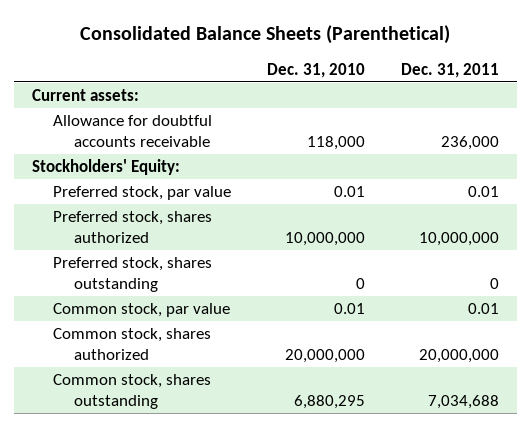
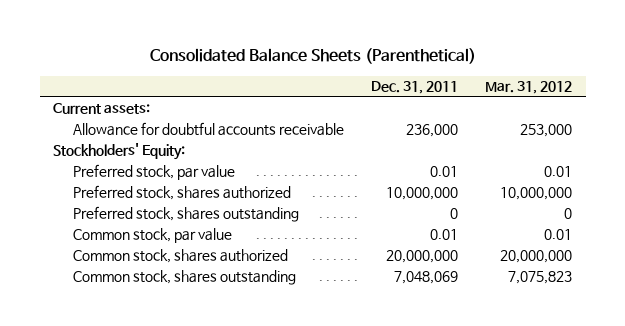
[266,62,365,78] Dec. 31, 2010 -> none
none -> [485,81,573,95] Mar. 31, 2012
[428,394,500,409] 7,034,688 -> [394,270,459,284] 7,048,069

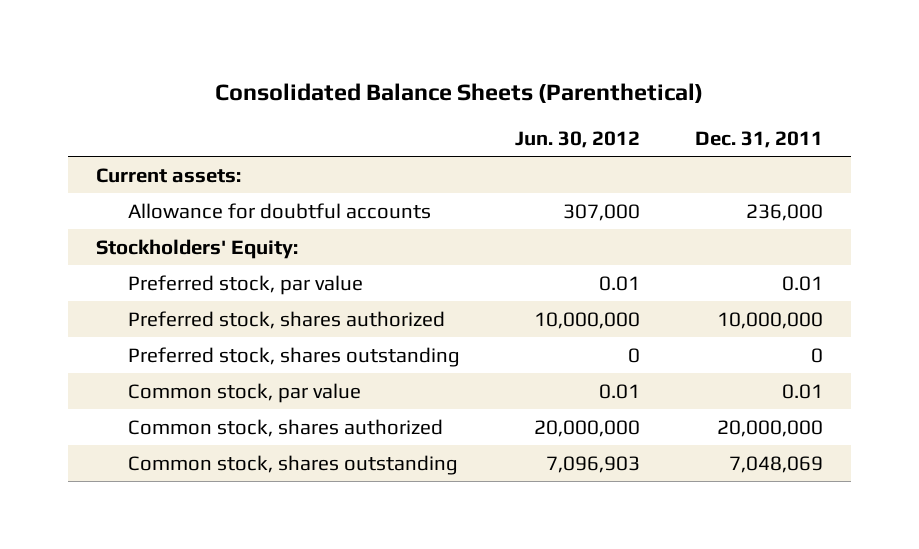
[485,81,573,95] Mar. 31, 2012 -> none
none -> [514,130,640,148] Jun. 30, 2012
[73,121,345,136] Allowance for doubtful accounts receivable -> [127,202,431,219] Allowance for doubtful accounts

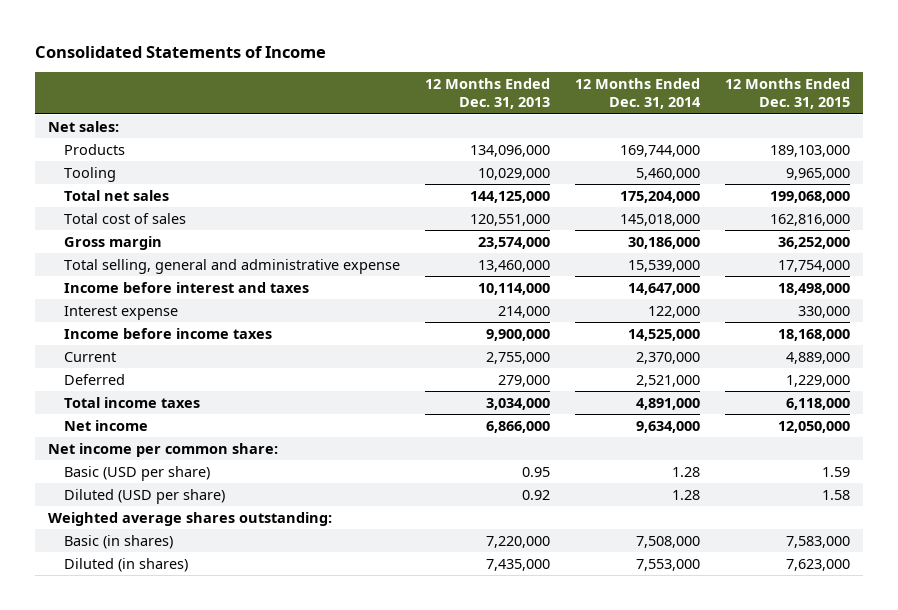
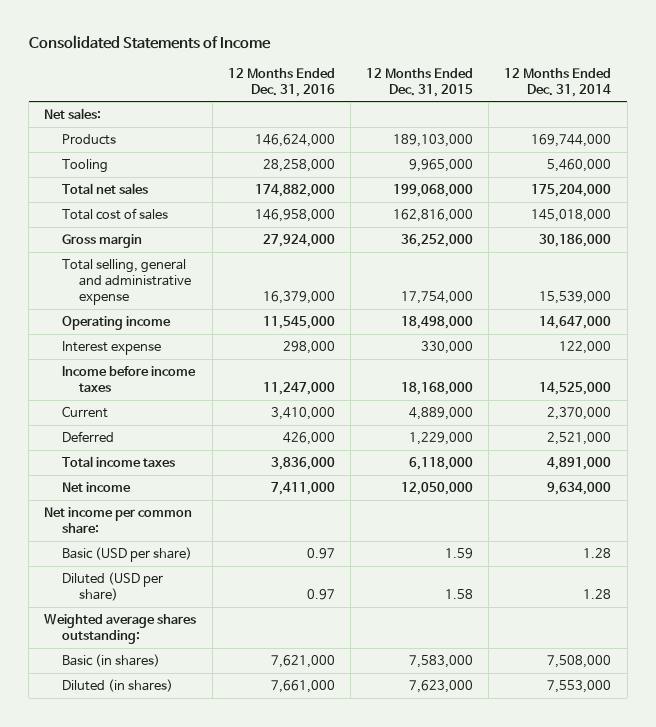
[424,78,550,110] 12 Months Ended Dec. 31, 2013 -> none
none -> [227,67,335,97] 12 Months Ended Dec. 31, 2016
[63,281,309,293] Income before interest and taxes -> [61,315,171,330] Operating income

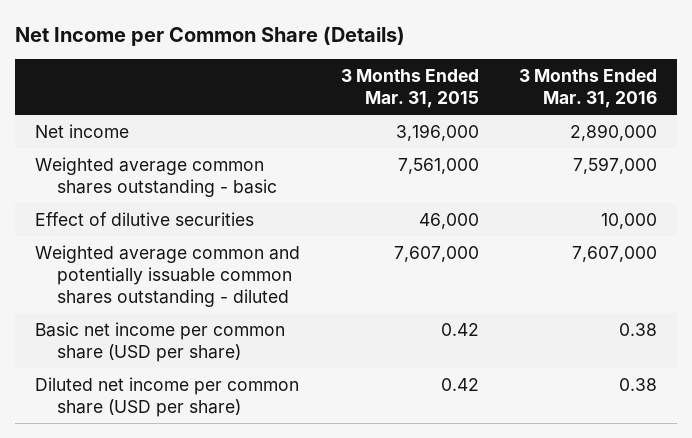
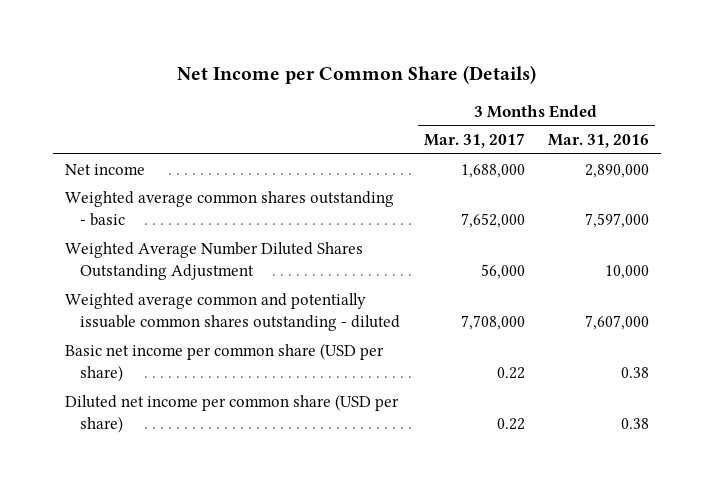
[340,69,479,109] 3 Months Ended Mar. 31, 2015 -> none
none -> [423,133,525,149] Mar. 31, 2017
[35,211,255,226] Effect of dilutive securities -> none
none -> [65,241,364,281] Weighted Average Number Diluted Shares Outstanding Adjustment

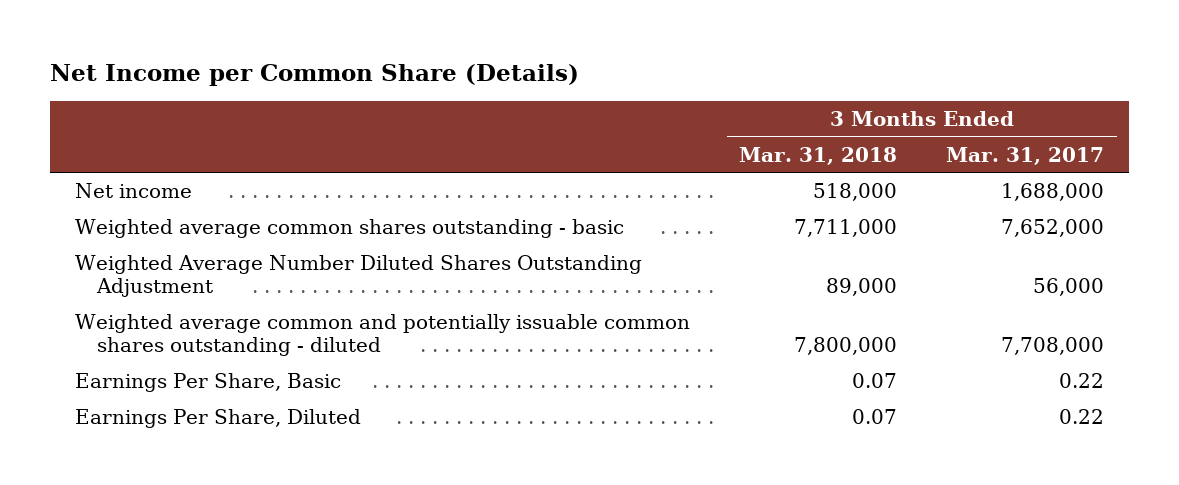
[548,134,650,149] Mar. 31, 2016 -> none
none -> [739,146,898,165] Mar. 31, 2018
[65,342,385,383] Basic net income per common share (USD per share) -> [74,373,341,393] Earnings Per Share, Basic
[65,393,400,434] Diluted net income per common share (USD per share) -> [74,409,361,429] Earnings Per Share, Diluted

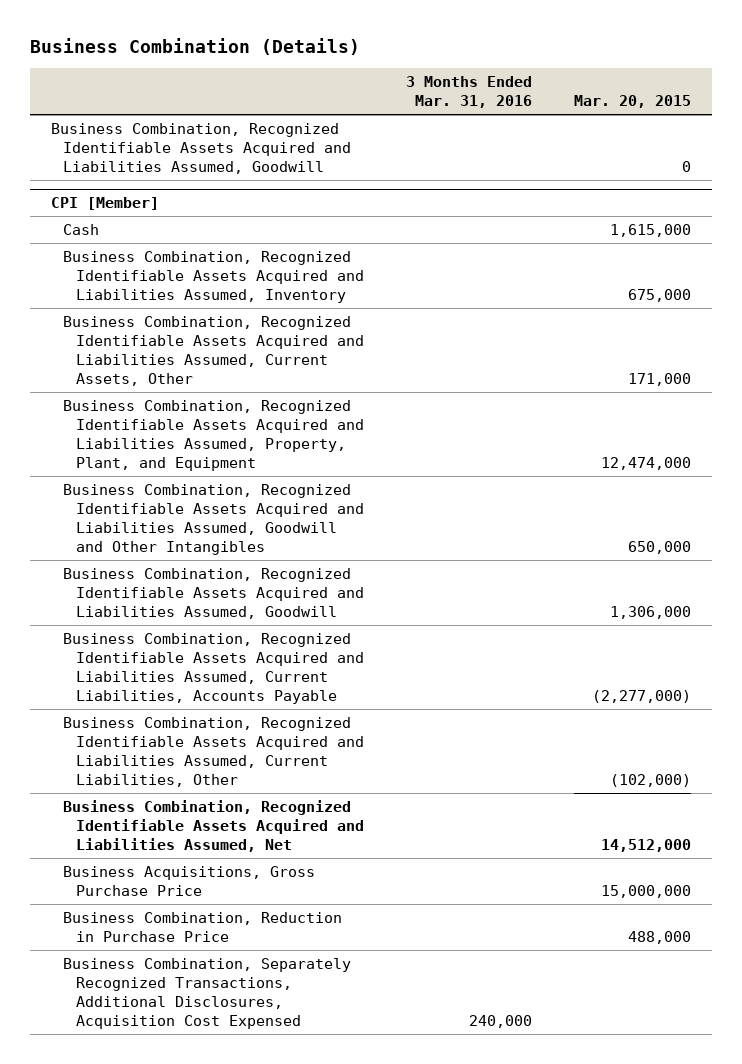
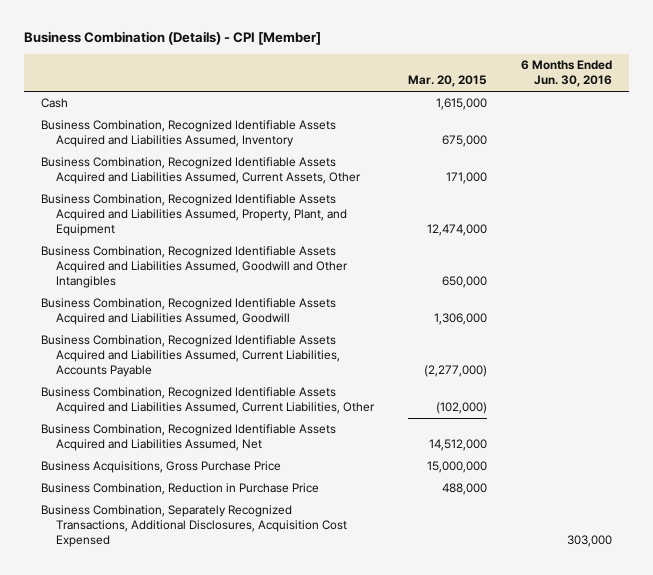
[30,38,361,56] Business Combination (Details) -> [23,31,321,46] Business Combination (Details) - CPI [Member]
[405,76,532,109] 3 Months Ended Mar. 31, 2016 -> none
none -> [521,60,613,88] 6 Months Ended Jun. 30, 2016
[51,122,352,174] Business Combination, Recognized Identifiable Assets Acquired and Liabilities Assumed, Goodwill -> none
[51,197,160,211] CPI [Member] -> none

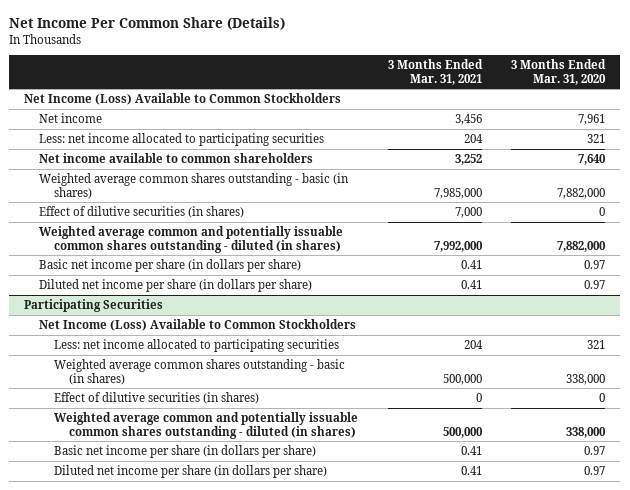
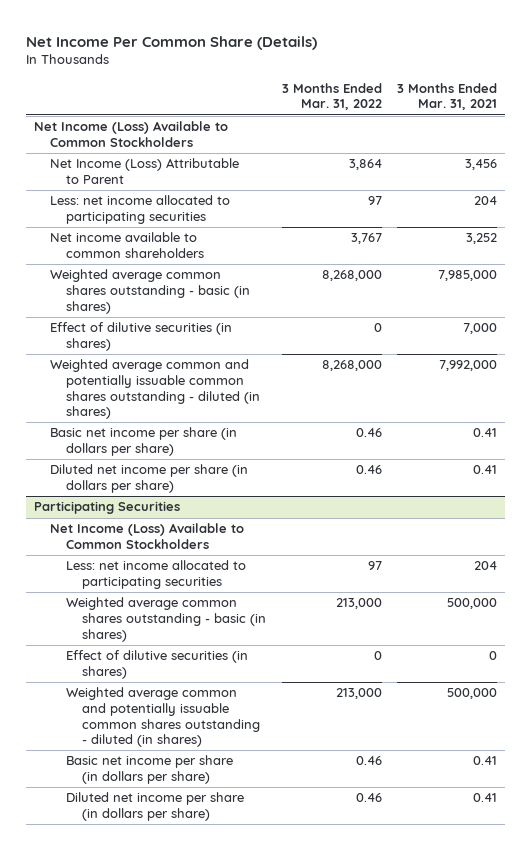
[511,59,607,85] 3 Months Ended Mar. 31, 2020 -> none
none -> [281,82,382,111] 3 Months Ended Mar. 31, 2022
[39,113,103,124] Net income -> [50,158,240,185] Net Income (Loss) Attributable to Parent

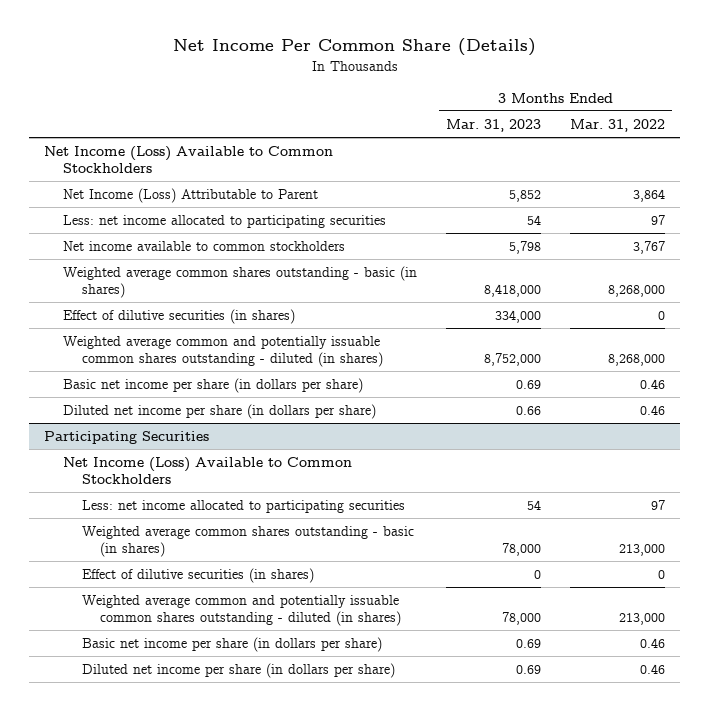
[397,82,498,111] 3 Months Ended Mar. 31, 2021 -> none
none -> [445,118,541,132] Mar. 31, 2023
[50,232,205,259] Net income available to common shareholders -> [62,240,345,251] Net income available to common stockholders

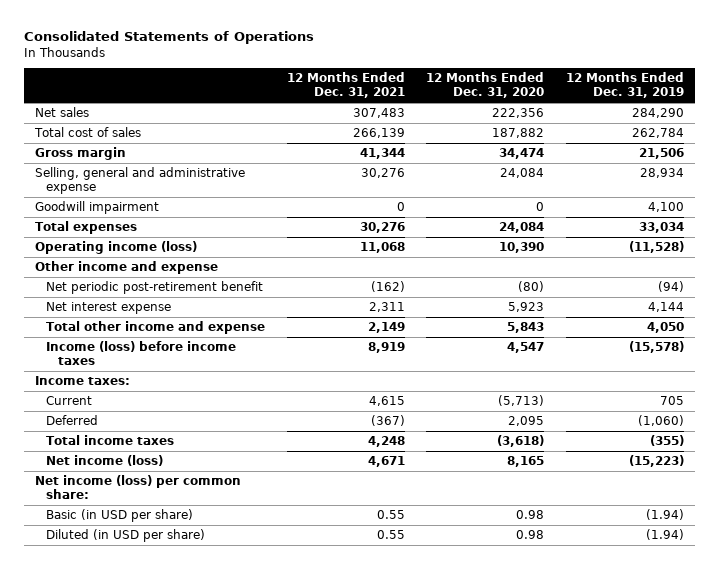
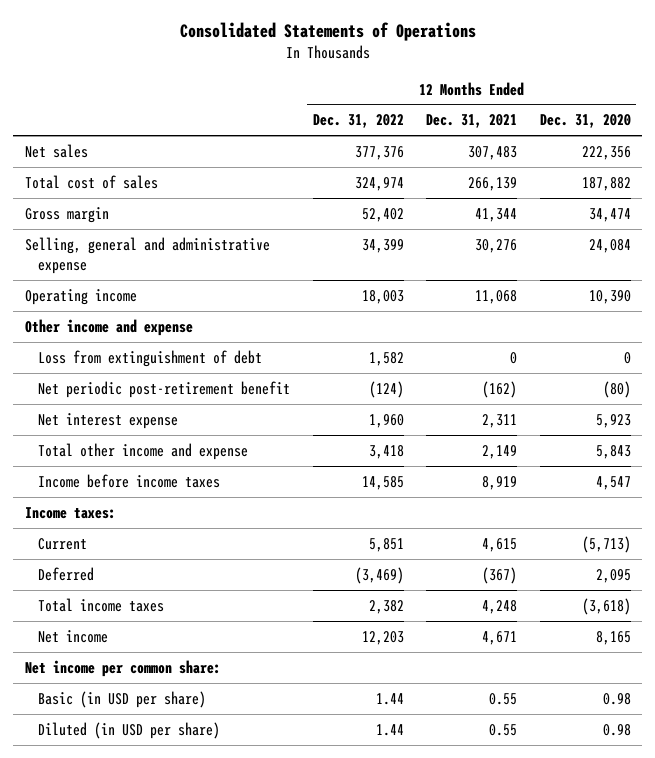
[565,72,684,99] 12 Months Ended Dec. 31, 2019 -> none
none -> [312,114,404,129] Dec. 31, 2022
[34,200,159,214] Goodwill impairment -> none
[34,220,137,234] Total expenses -> none
[34,240,197,254] Operating income (loss) -> [24,288,137,305] Operating income
none -> [37,349,262,367] Loss from extinguishment of debt
[46,340,237,366] Income (loss) before income taxes -> [37,473,220,488] Income before income taxes
[46,454,164,466] Net income (loss) -> [37,629,108,643] Net income
[34,474,241,500] Net income (loss) per common share: -> [24,659,221,677] Net income per common share:

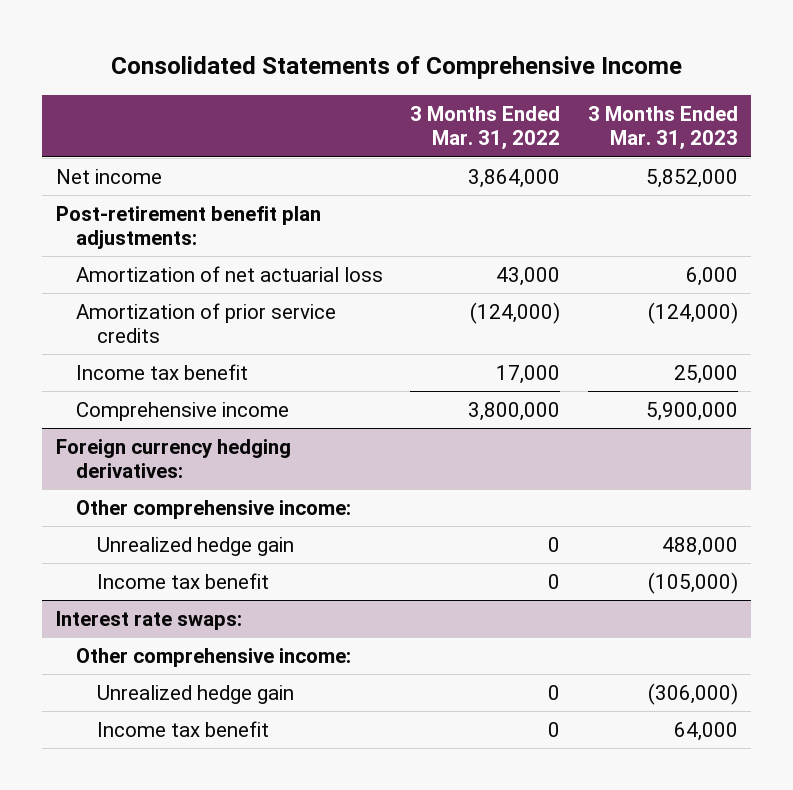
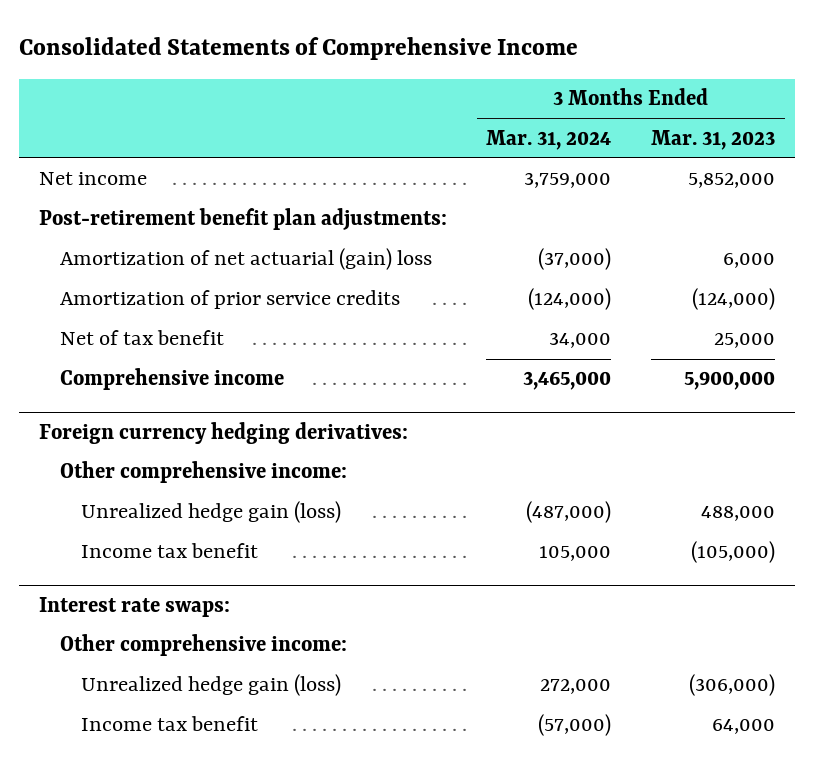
[410,105,561,151] 3 Months Ended Mar. 31, 2022 -> none
none -> [486,129,612,150] Mar. 31, 2024
[76,265,384,282] Amortization of net actuarial loss -> [59,248,432,271] Amortization of net actuarial (gain) loss
[76,363,249,380] Income tax benefit -> [59,330,224,346] Net of tax benefit
[96,536,294,556] Unrealized hedge gain -> [80,501,341,524] Unrealized hedge gain (loss)
[96,684,294,704] Unrealized hedge gain -> [80,674,341,697] Unrealized hedge gain (loss)

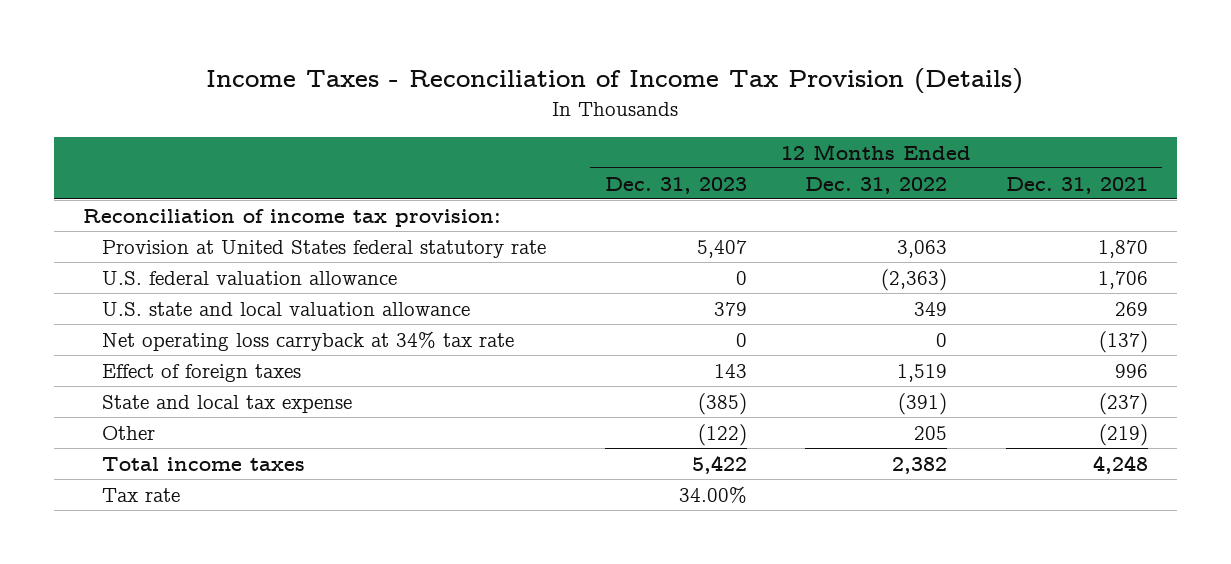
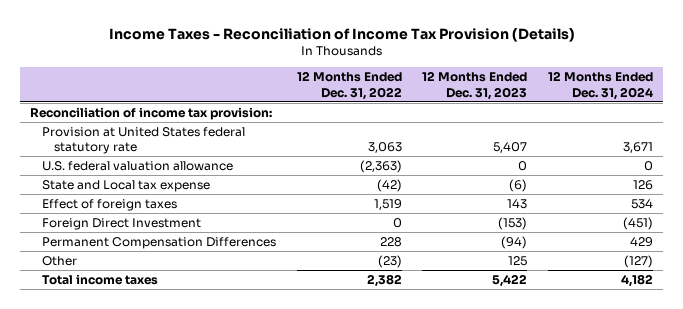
[1005,176,1148,194] Dec. 31, 2021 -> none
none -> [547,71,653,100] 12 Months Ended Dec. 31, 2024
[102,330,515,351] Net operating loss carryback at 34% tax rate -> none
[102,301,471,316] U.S. state and local valuation allowance -> [42,179,211,192] State and Local tax expense
[713,301,747,316] 379 -> [509,178,528,192] (6)
[914,301,948,316] 349 -> [376,178,402,192] (42)
[102,394,353,413] State and local tax expense -> none
none -> [42,217,202,230] Foreign Direct Investment
none -> [42,236,277,249] Permanent Compensation Differences
[697,423,747,446] (122) -> [508,255,528,266] 125
[914,425,948,440] 205 -> [377,254,402,268] (23)
[102,487,181,502] Tax rate -> none

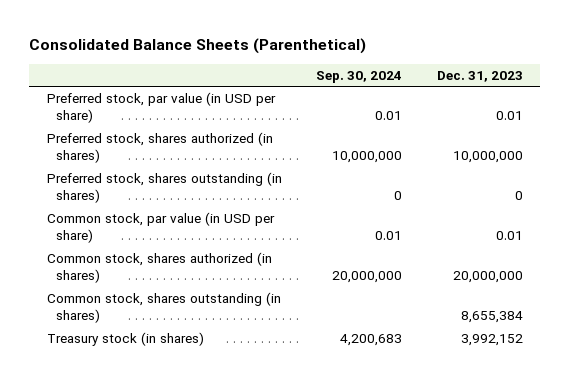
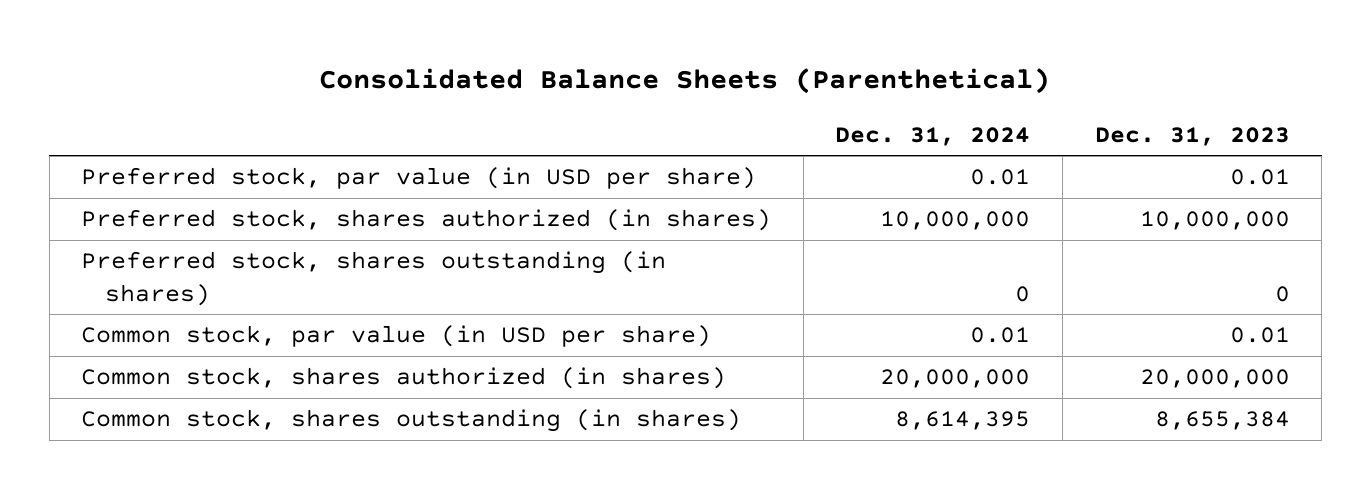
[316,70,403,83] Sep. 30, 2024 -> none
none -> [835,126,1031,146] Dec. 31, 2024
[46,331,204,346] Treasury stock (in shares) -> none

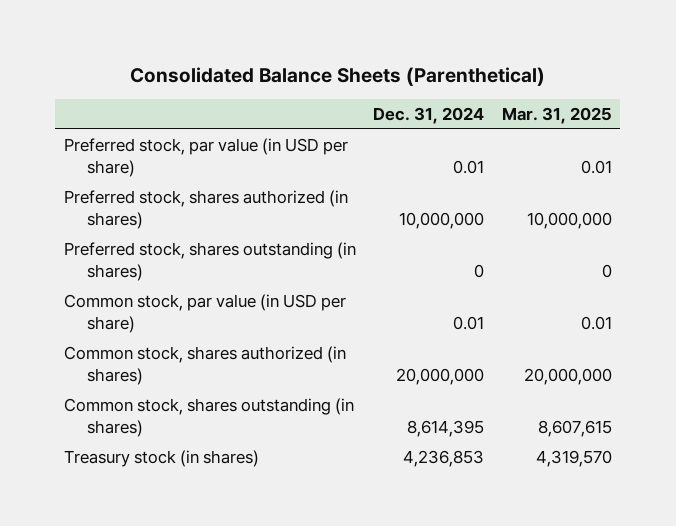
[1094,126,1290,146] Dec. 31, 2023 -> none
none -> [501,107,612,125] Mar. 31, 2025
none -> [64,449,260,467] Treasury stock (in shares)

